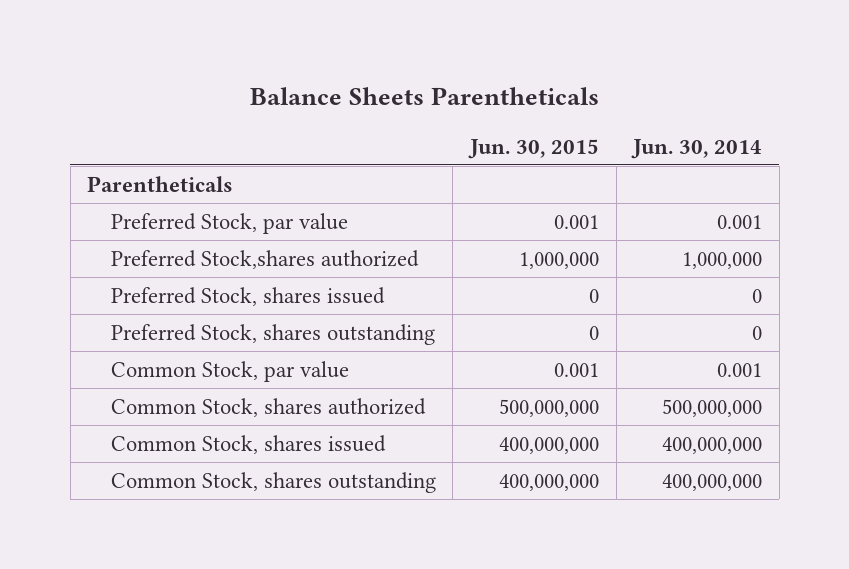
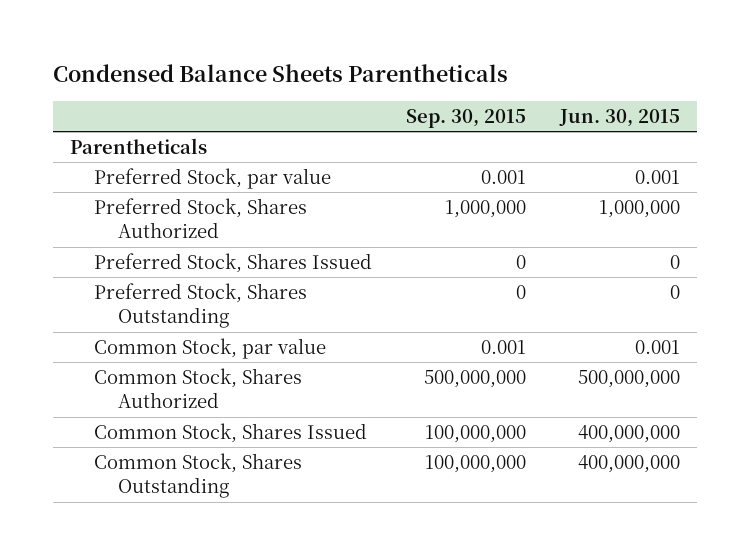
[249,87,599,106] Balance Sheets Parentheticals -> [53,64,509,83] Condensed Balance Sheets Parentheticals
[631,138,763,159] Jun. 30, 2014 -> none
none -> [406,108,527,128] Sep. 30, 2015
[110,249,419,269] Preferred Stock,shares authorized -> [94,197,308,239] Preferred Stock, Shares Authorized
[110,286,385,306] Preferred Stock, shares issued -> [94,252,373,273] Preferred Stock, Shares Issued
[110,323,435,345] Preferred Stock, shares outstanding -> [94,282,308,329] Preferred Stock, Shares Outstanding
[110,397,426,417] Common Stock, shares authorized -> [94,367,303,409] Common Stock, Shares Authorized
[110,434,386,454] Common Stock, shares issued -> [94,422,368,443] Common Stock, Shares Issued
[110,471,436,493] Common Stock, shares outstanding -> [94,452,303,499] Common Stock, Shares Outstanding

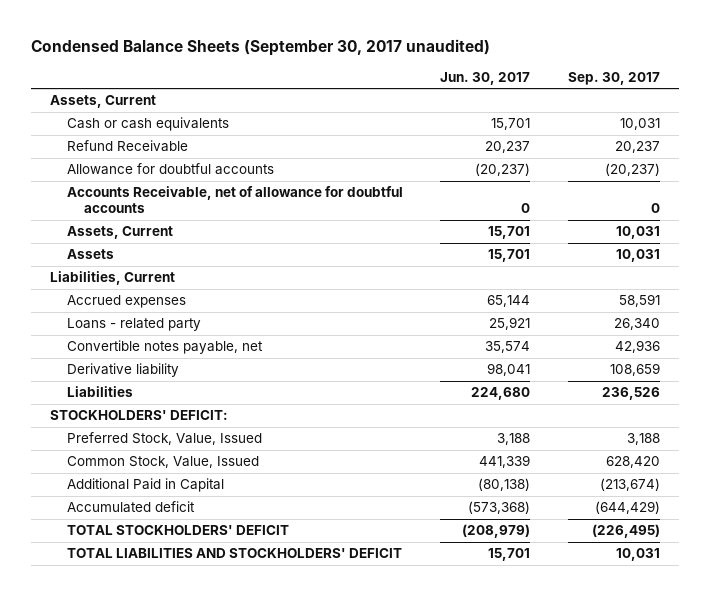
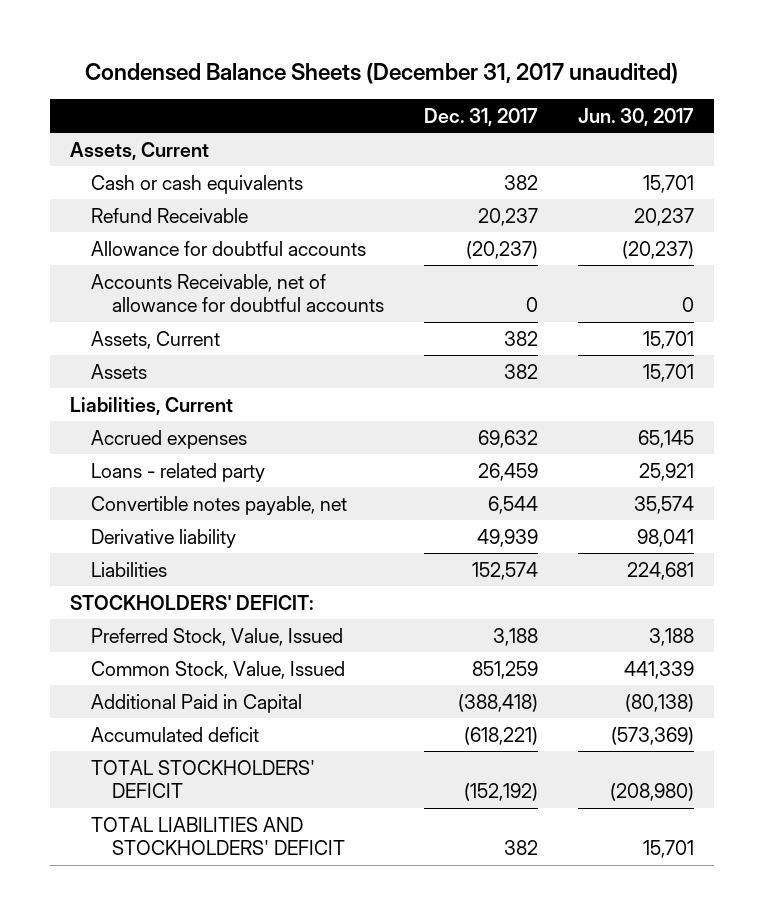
[31,38,491,56] Condensed Balance Sheets (September 30, 2017 unaudited) -> [84,62,678,84] Condensed Balance Sheets (December 31, 2017 unaudited)
[567,71,660,85] Sep. 30, 2017 -> none
none -> [424,107,539,126] Dec. 31, 2017
[487,295,531,308] 65,144 -> [637,429,694,448] 65,145
[471,387,531,401] 224,680 -> [626,561,694,580] 224,681
[468,501,531,515] (573,368) -> [610,726,694,745] (573,369)
[462,524,531,539] (208,979) -> [609,783,694,802] (208,980)

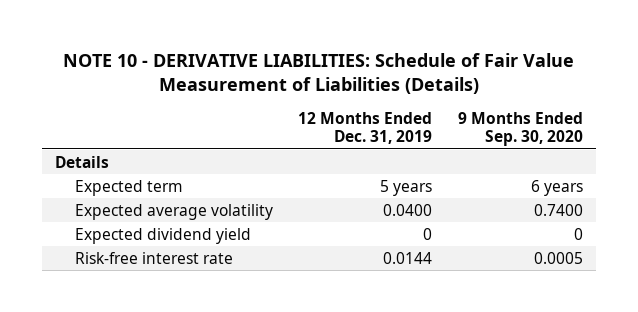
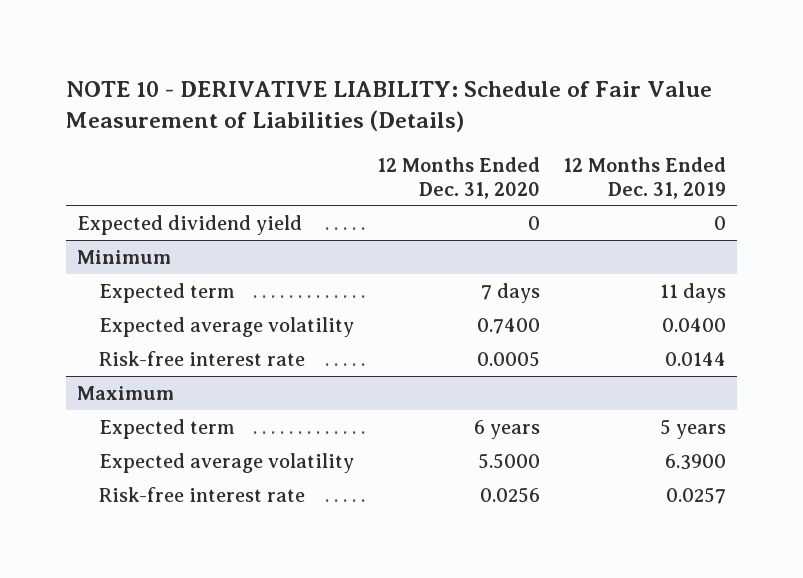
[63,52,575,94] NOTE 10 - DERIVATIVE LIABILITIES: Schedule of Fair Value Measurement of Liabilities (Details) -> [65,80,712,133] NOTE 10 - DERIVATIVE LIABILITY: Schedule of Fair Value Measurement of Liabilities (Details)
[458,111,584,147] 9 Months Ended Sep. 30, 2020 -> none
none -> [376,157,540,199] 12 Months Ended Dec. 31, 2020
[55,155,110,168] Details -> none
[74,179,183,196] Expected term -> none
[74,203,273,220] Expected average volatility -> none
none -> [77,249,172,264] Minimum
none -> [98,282,235,303] Expected term
none -> [98,316,354,337] Expected average volatility
none -> [77,385,175,400] Maximum
none -> [98,418,235,439] Expected term
none -> [98,452,354,473] Expected average volatility
none -> [98,486,305,502] Risk-free interest rate

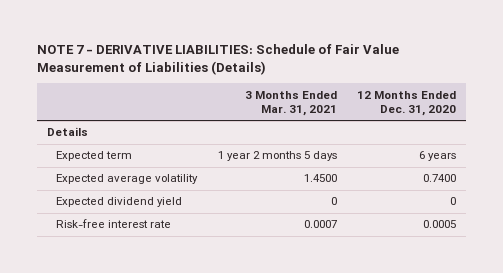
[65,80,712,133] NOTE 10 - DERIVATIVE LIABILITY: Schedule of Fair Value Measurement of Liabilities (Details) -> [36,44,399,75] NOTE 7 - DERIVATIVE LIABILITIES: Schedule of Fair Value Measurement of Liabilities (Details)
[562,157,726,199] 12 Months Ended Dec. 31, 2019 -> none
none -> [244,90,337,117] 3 Months Ended Mar. 31, 2021
[77,249,172,264] Minimum -> none
none -> [47,127,89,137] Details
[480,282,540,303] 7 days -> [419,151,457,162] 6 years
[77,214,303,235] Expected dividend yield -> [56,197,183,208] Expected dividend yield
[77,385,175,400] Maximum -> none
[98,418,235,439] Expected term -> none
[98,452,354,473] Expected average volatility -> none
[98,486,305,502] Risk-free interest rate -> none

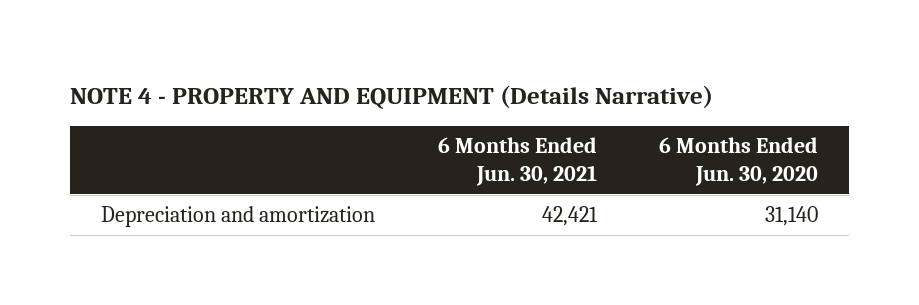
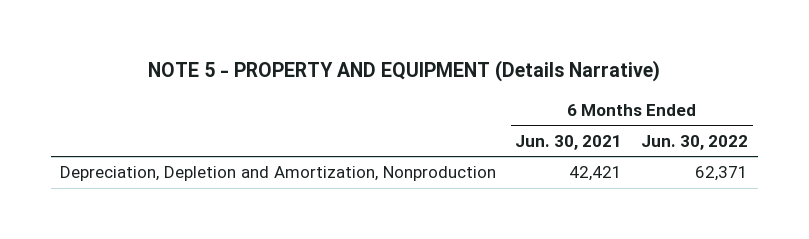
[70,85,714,110] NOTE 4 - PROPERTY AND EQUIPMENT (Details Narrative) -> [148,60,661,83] NOTE 5 - PROPERTY AND EQUIPMENT (Details Narrative)
[658,137,818,187] 6 Months Ended Jun. 30, 2020 -> none
none -> [641,134,749,150] Jun. 30, 2022
[101,206,376,228] Depreciation and amortization -> [60,166,497,182] Depreciation, Depletion and Amortization, Nonproduction

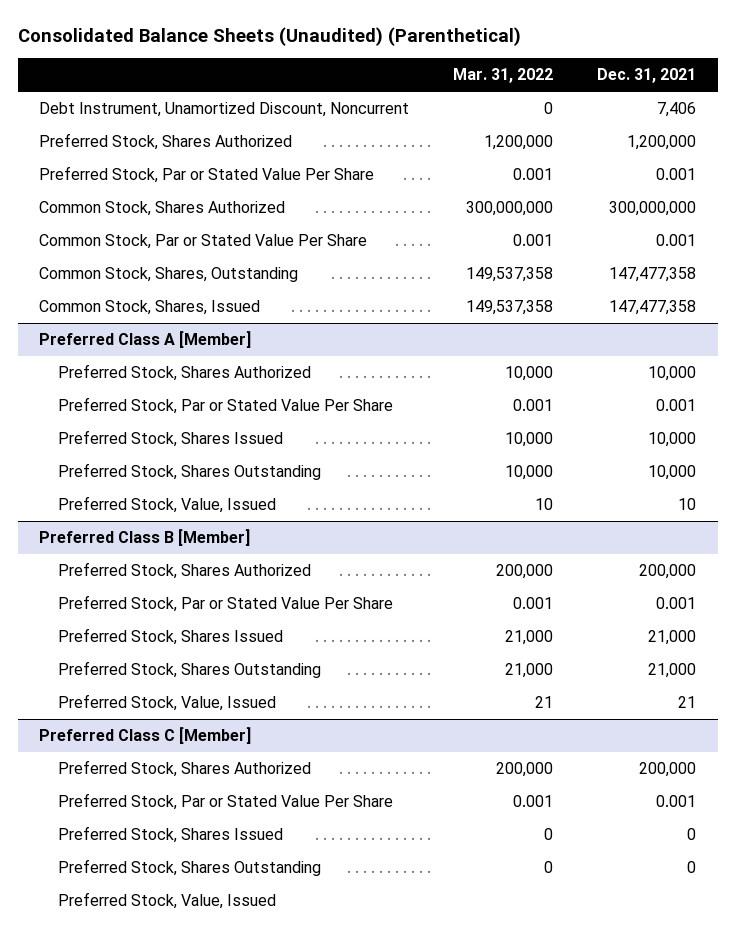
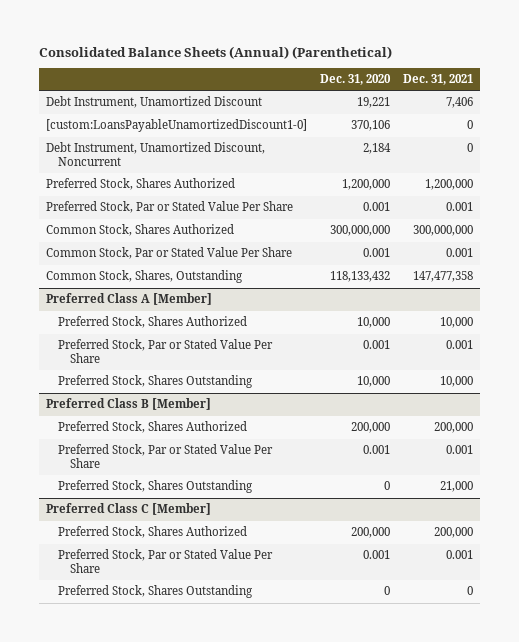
[17,27,521,47] Consolidated Balance Sheets (Unaudited) (Parenthetical) -> [38,45,392,59] Consolidated Balance Sheets (Annual) (Parenthetical)
[453,68,554,84] Mar. 31, 2022 -> none
none -> [319,74,391,86] Dec. 31, 2020
none -> [45,96,262,109] Debt Instrument, Unamortized Discount
none -> [45,119,307,133] [custom:LoansPayableUnamortizedDiscount1-0]
[656,102,696,118] 7,406 -> [467,143,474,153] 0
[39,300,261,316] Common Stock, Shares, Issued -> none
[57,430,283,448] Preferred Stock, Shares Issued -> none
[57,496,276,514] Preferred Stock, Value, Issued -> none
[57,628,283,646] Preferred Stock, Shares Issued -> none
[57,694,276,712] Preferred Stock, Value, Issued -> none
[57,826,283,844] Preferred Stock, Shares Issued -> none
[57,892,276,910] Preferred Stock, Value, Issued -> none

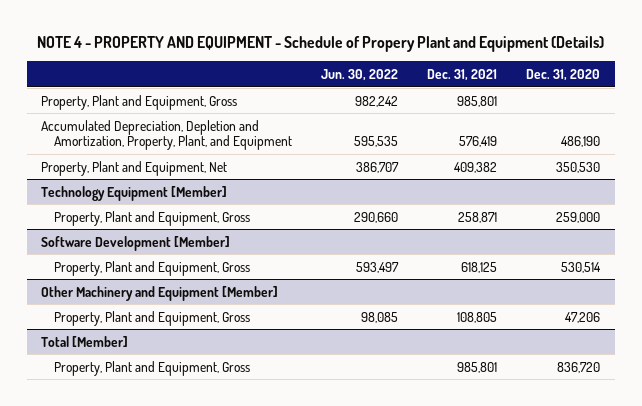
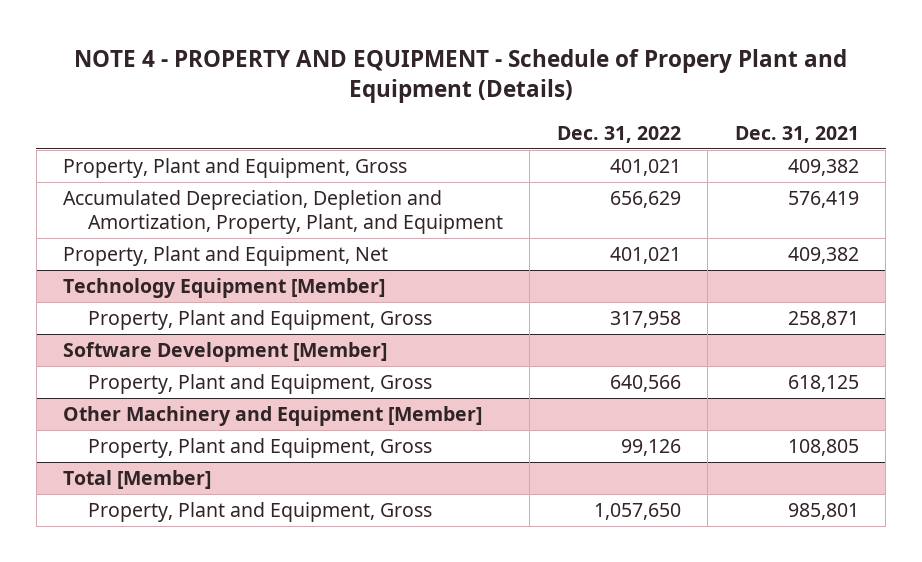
[321,69,399,82] Jun. 30, 2022 -> none
[526,69,601,82] Dec. 31, 2020 -> none
none -> [556,126,681,144] Dec. 31, 2022
[457,95,498,107] 985,801 -> [787,159,859,177] 409,382

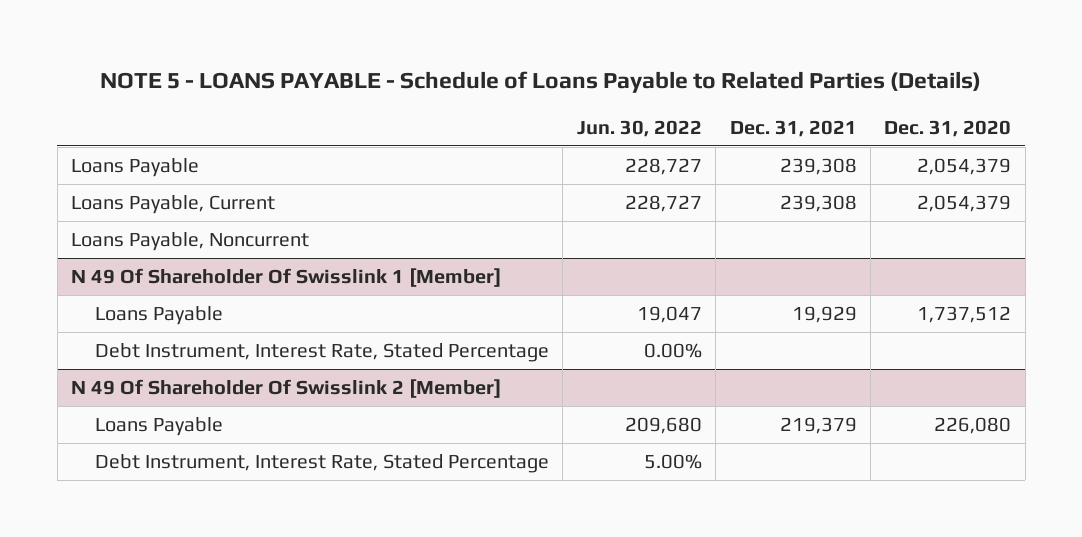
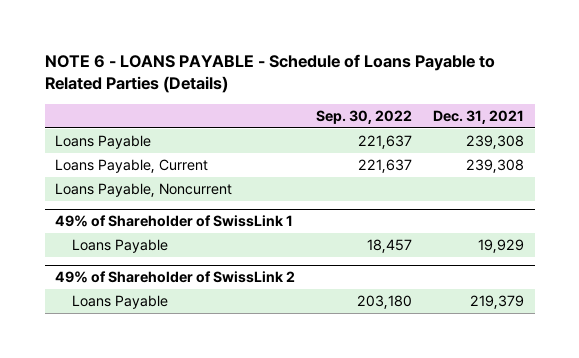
[100,71,982,94] NOTE 5 - LOANS PAYABLE - Schedule of Loans Payable to Related Parties (Details) -> [44,54,495,94] NOTE 6 - LOANS PAYABLE - Schedule of Loans Payable to Related Parties (Details)
[576,119,702,137] Jun. 30, 2022 -> none
[884,119,1012,137] Dec. 31, 2020 -> none
none -> [316,109,413,124] Sep. 30, 2022
[71,268,502,288] N 49 Of Shareholder Of Swisslink 1 [Member] -> [55,215,294,228] 49% of Shareholder of SwissLink 1
[94,343,549,363] Debt Instrument, Interest Rate, Stated Percentage -> none
[71,379,502,399] N 49 Of Shareholder Of Swisslink 2 [Member] -> [55,271,296,284] 49% of Shareholder of SwissLink 2
[94,454,549,474] Debt Instrument, Interest Rate, Stated Percentage -> none

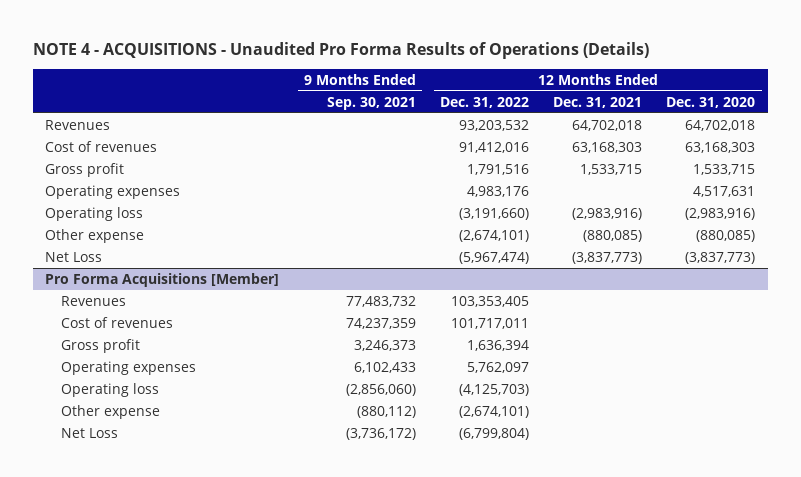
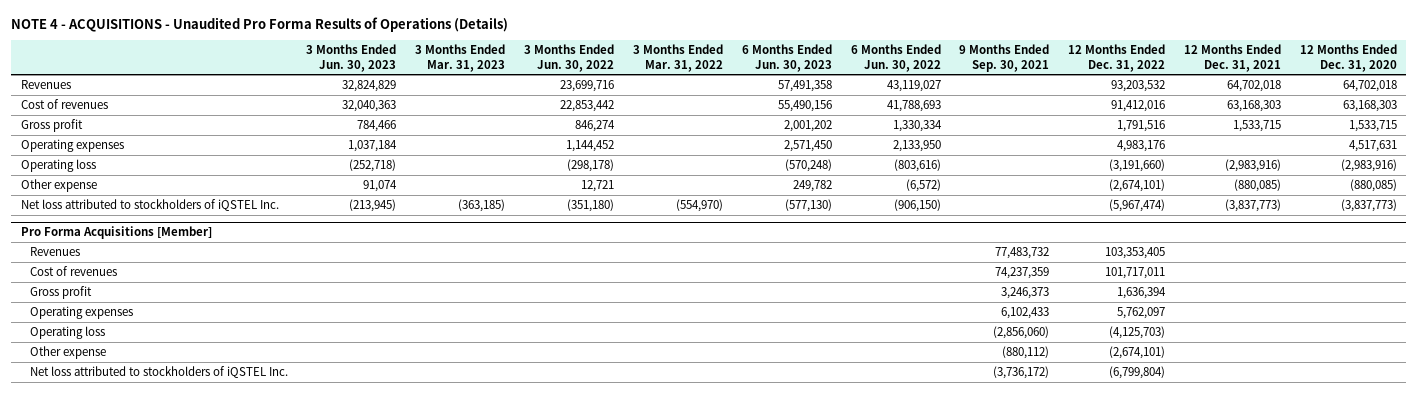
none -> [306,44,397,72] 3 Months Ended Jun. 30, 2023
none -> [415,44,506,72] 3 Months Ended Mar. 31, 2023
none -> [524,44,615,72] 3 Months Ended Jun. 30, 2022
none -> [632,44,723,72] 3 Months Ended Mar. 31, 2022
none -> [741,44,832,72] 6 Months Ended Jun. 30, 2023
none -> [850,44,941,72] 6 Months Ended Jun. 30, 2022
[45,251,103,262] Net Loss -> [20,198,279,211] Net loss attributed to stockholders of iQSTEL Inc.
[61,427,119,438] Net Loss -> [29,365,288,378] Net loss attributed to stockholders of iQSTEL Inc.

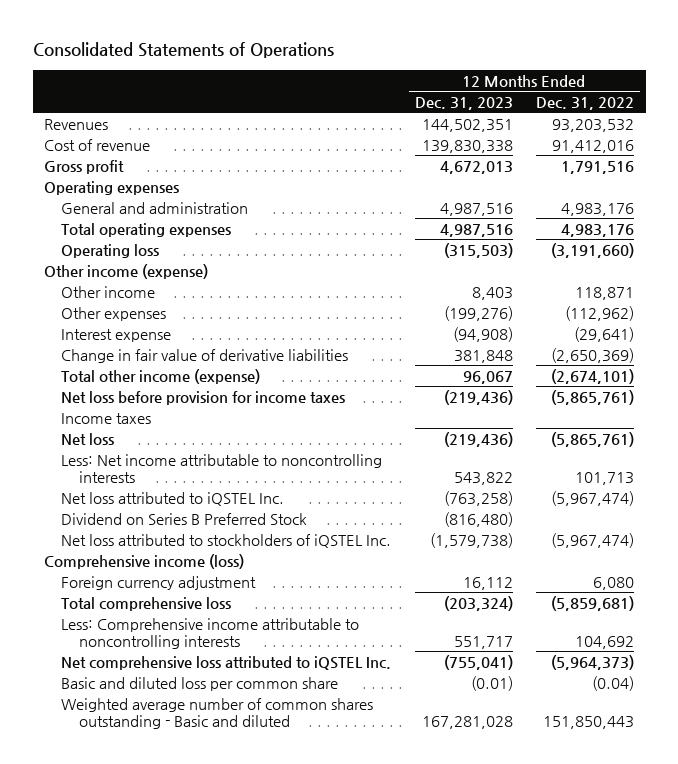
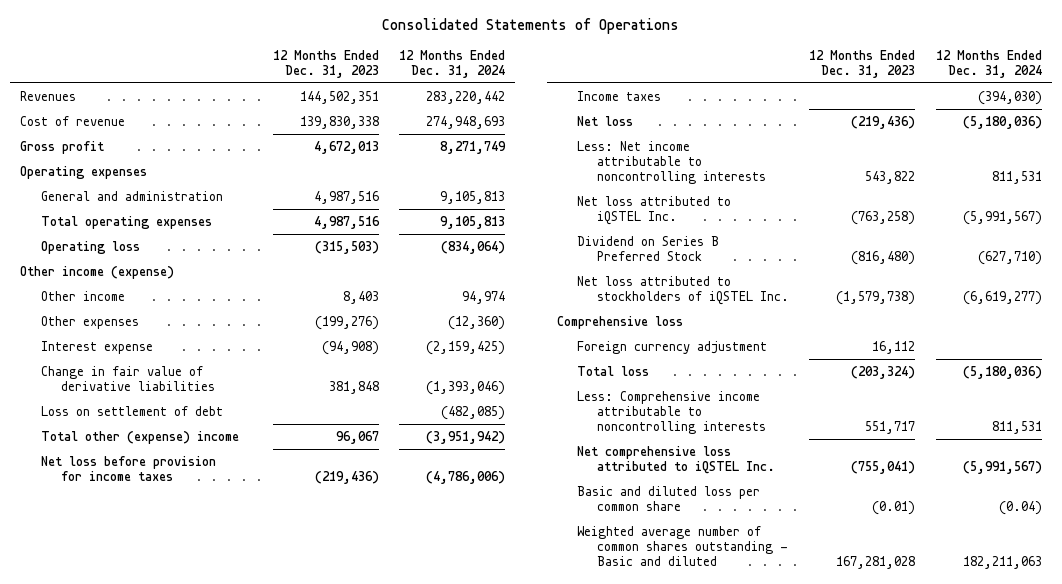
[536,96,635,110] Dec. 31, 2022 -> none
none -> [398,49,505,78] 12 Months Ended Dec. 31, 2024
none -> [40,405,223,416] Loss on settlement of debt
[61,368,261,384] Total other income (expense) -> [40,430,239,444] Total other (expense) income
[44,553,245,569] Comprehensive income (loss) -> [556,315,683,329] Comprehensive loss
[61,596,232,611] Total comprehensive loss -> [577,365,650,376] Total loss

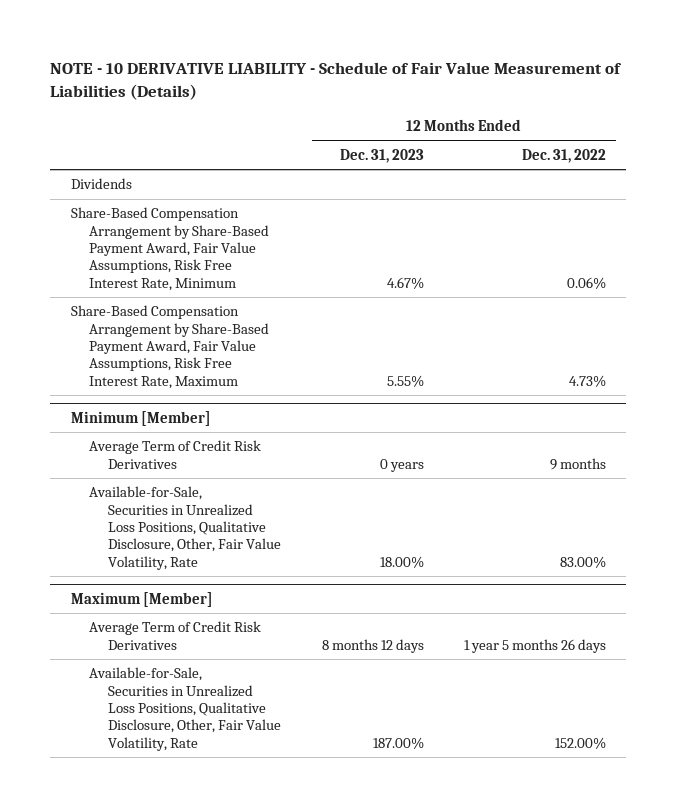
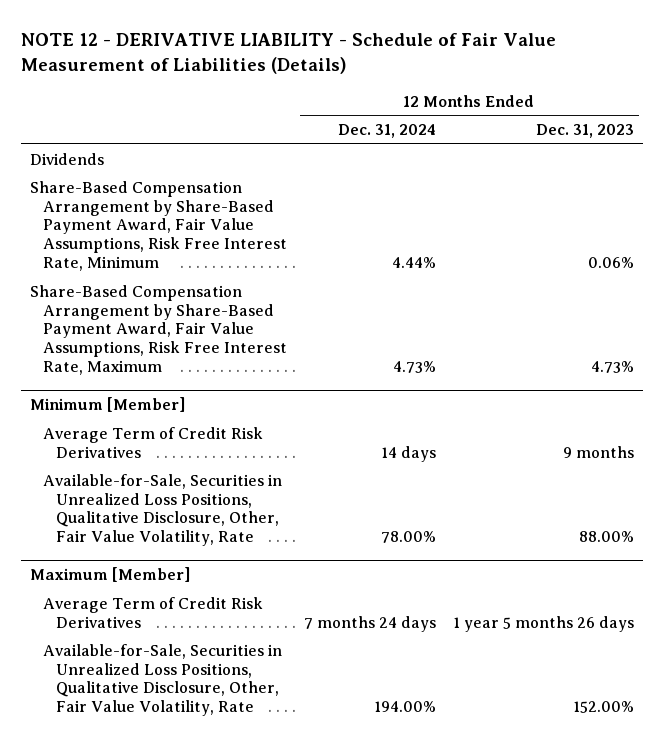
[50,61,623,101] NOTE - 10 DERIVATIVE LIABILITY - Schedule of Fair Value Measurement of Liabilities (Details) -> [21,33,557,74] NOTE 12 - DERIVATIVE LIABILITY - Schedule of Fair Value Measurement of Liabilities (Details)
[521,149,606,164] Dec. 31, 2022 -> none
none -> [338,123,437,138] Dec. 31, 2024
[386,276,424,289] 4.67% -> [588,257,635,269] 0.06%
[386,374,424,387] 5.55% -> [591,361,635,374] 4.73%
[379,458,424,472] 0 years -> [563,445,635,458] 9 months
[379,555,424,568] 18.00% -> [579,531,635,543] 88.00%
[321,638,424,653] 8 months 12 days -> [453,615,635,632] 1 year 5 months 26 days
[372,736,424,749] 187.00% -> [573,701,635,714] 152.00%

